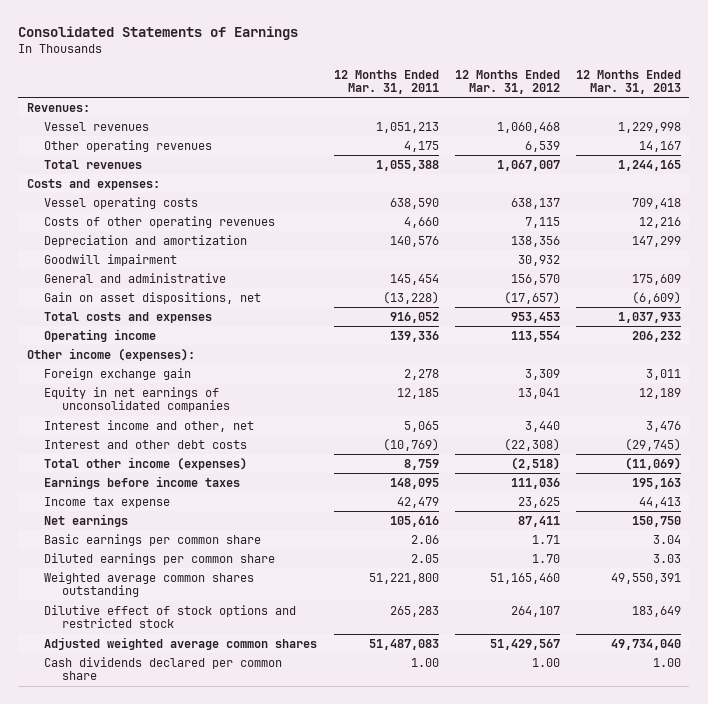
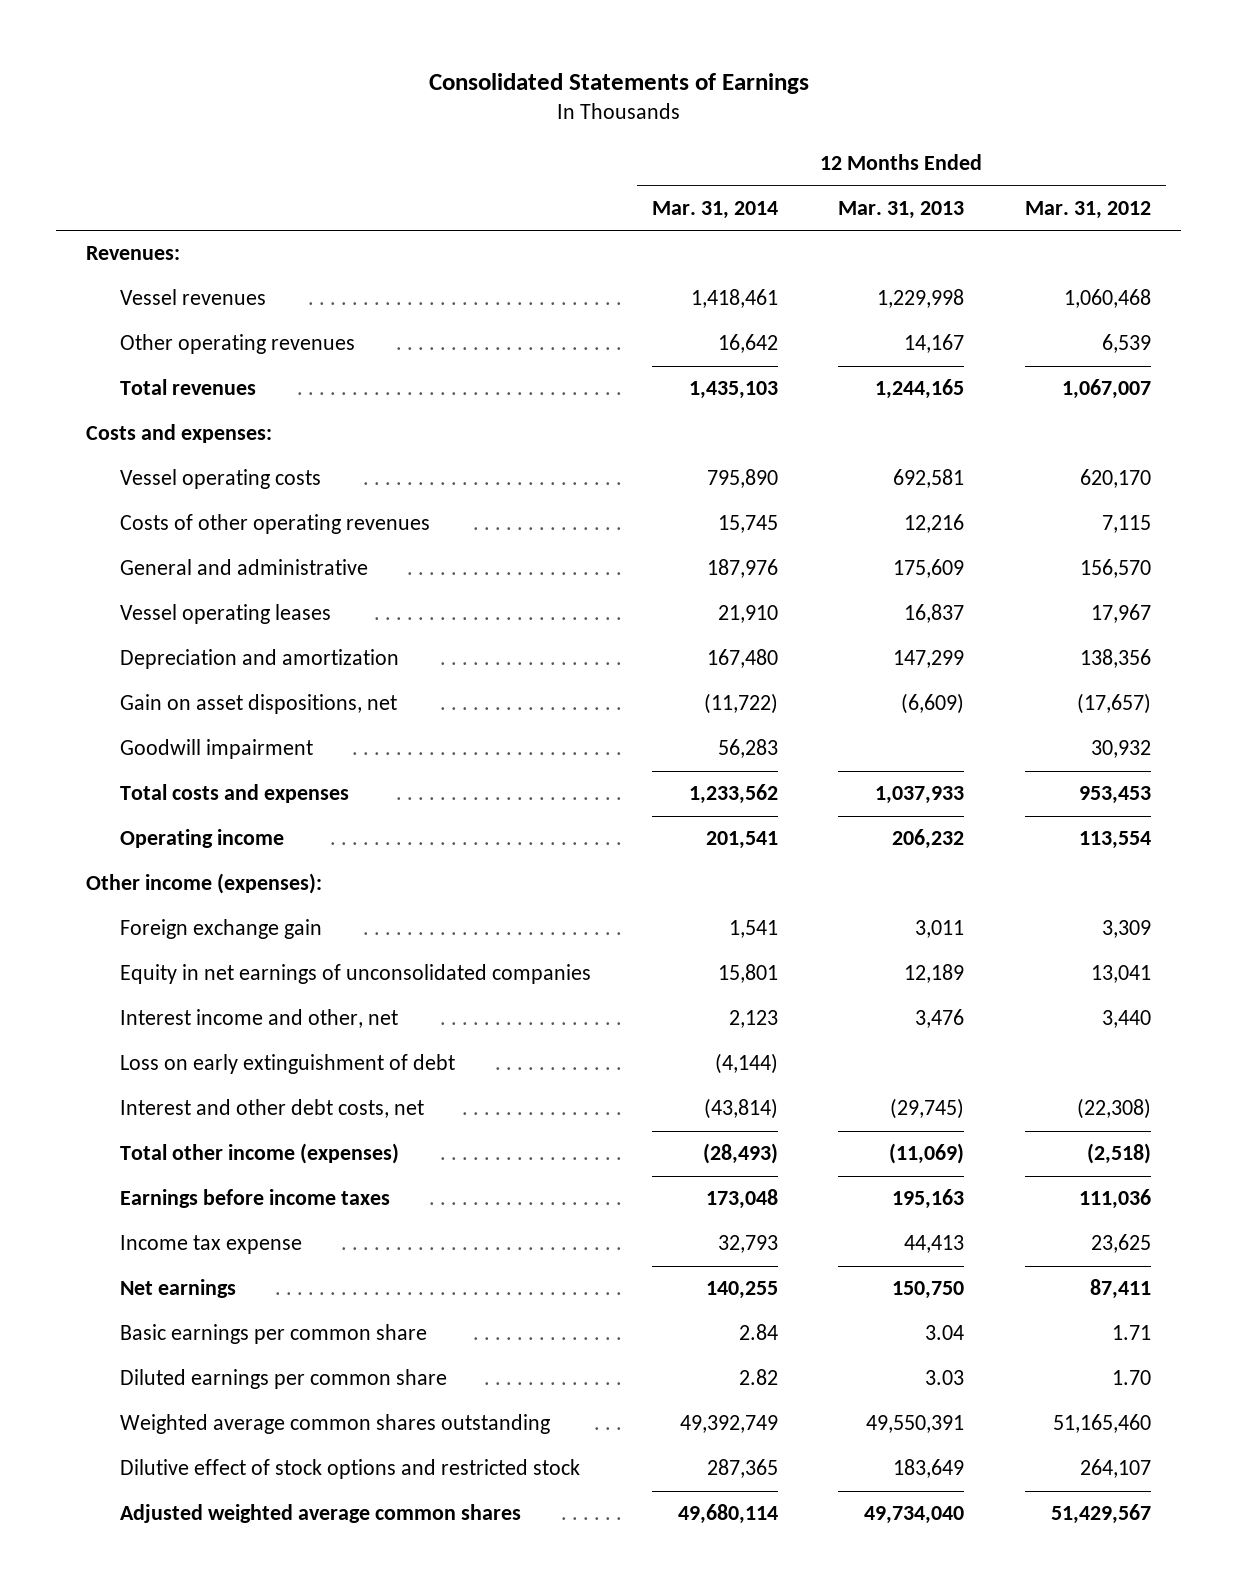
[333,69,439,95] 12 Months Ended Mar. 31, 2011 -> none
none -> [651,200,778,219] Mar. 31, 2014
[510,197,560,209] 638,137 -> [1079,469,1151,489] 620,170
[632,197,682,209] 709,418 -> [893,469,965,489] 692,581
none -> [120,604,332,625] Vessel operating leases
[44,234,248,247] Depreciation and amortization -> [120,649,400,670] Depreciation and amortization
[44,253,178,266] Goodwill impairment -> [120,739,314,760] Goodwill impairment
none -> [120,1054,456,1075] Loss on early extinguishment of debt
[44,439,248,449] Interest and other debt costs -> [120,1099,425,1119] Interest and other debt costs, net
[44,656,283,681] Cash dividends declared per common share -> none

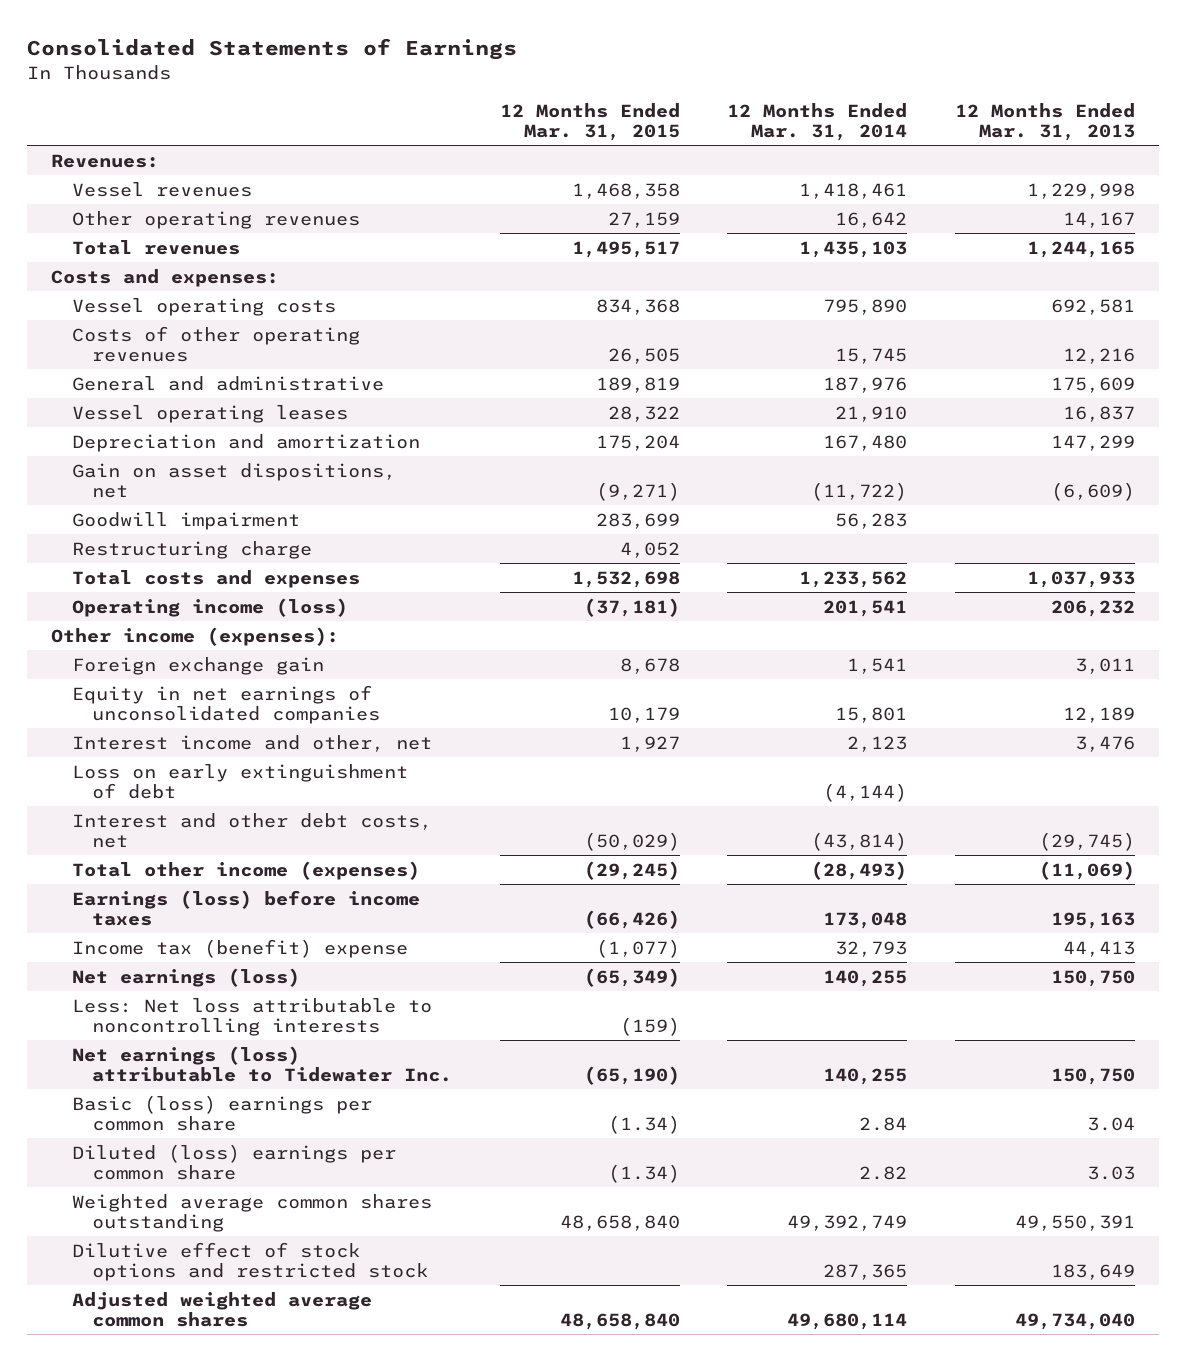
[1024,200,1151,219] Mar. 31, 2012 -> none
none -> [499,102,680,141] 12 Months Ended Mar. 31, 2015
none -> [71,540,312,559] Restructuring charge
[120,829,285,849] Operating income -> [71,597,348,617] Operating income (loss)
[120,1189,391,1209] Earnings before income taxes -> [71,889,420,926] Earnings (loss) before income taxes
[120,1235,303,1255] Income tax expense -> [71,938,408,958] Income tax (benefit) expense
none -> [71,967,300,987] Net earnings (loss)
none -> [71,997,432,1036] Less: Net loss attributable to noncontrolling interests
[120,1279,237,1299] Net earnings -> [71,1045,452,1082] Net earnings (loss) attributable to Tidewater Inc.
[120,1324,428,1345] Basic earnings per common share -> [71,1094,372,1131] Basic (loss) earnings per common share
[120,1369,448,1390] Diluted earnings per common share -> [71,1143,396,1180] Diluted (loss) earnings per common share

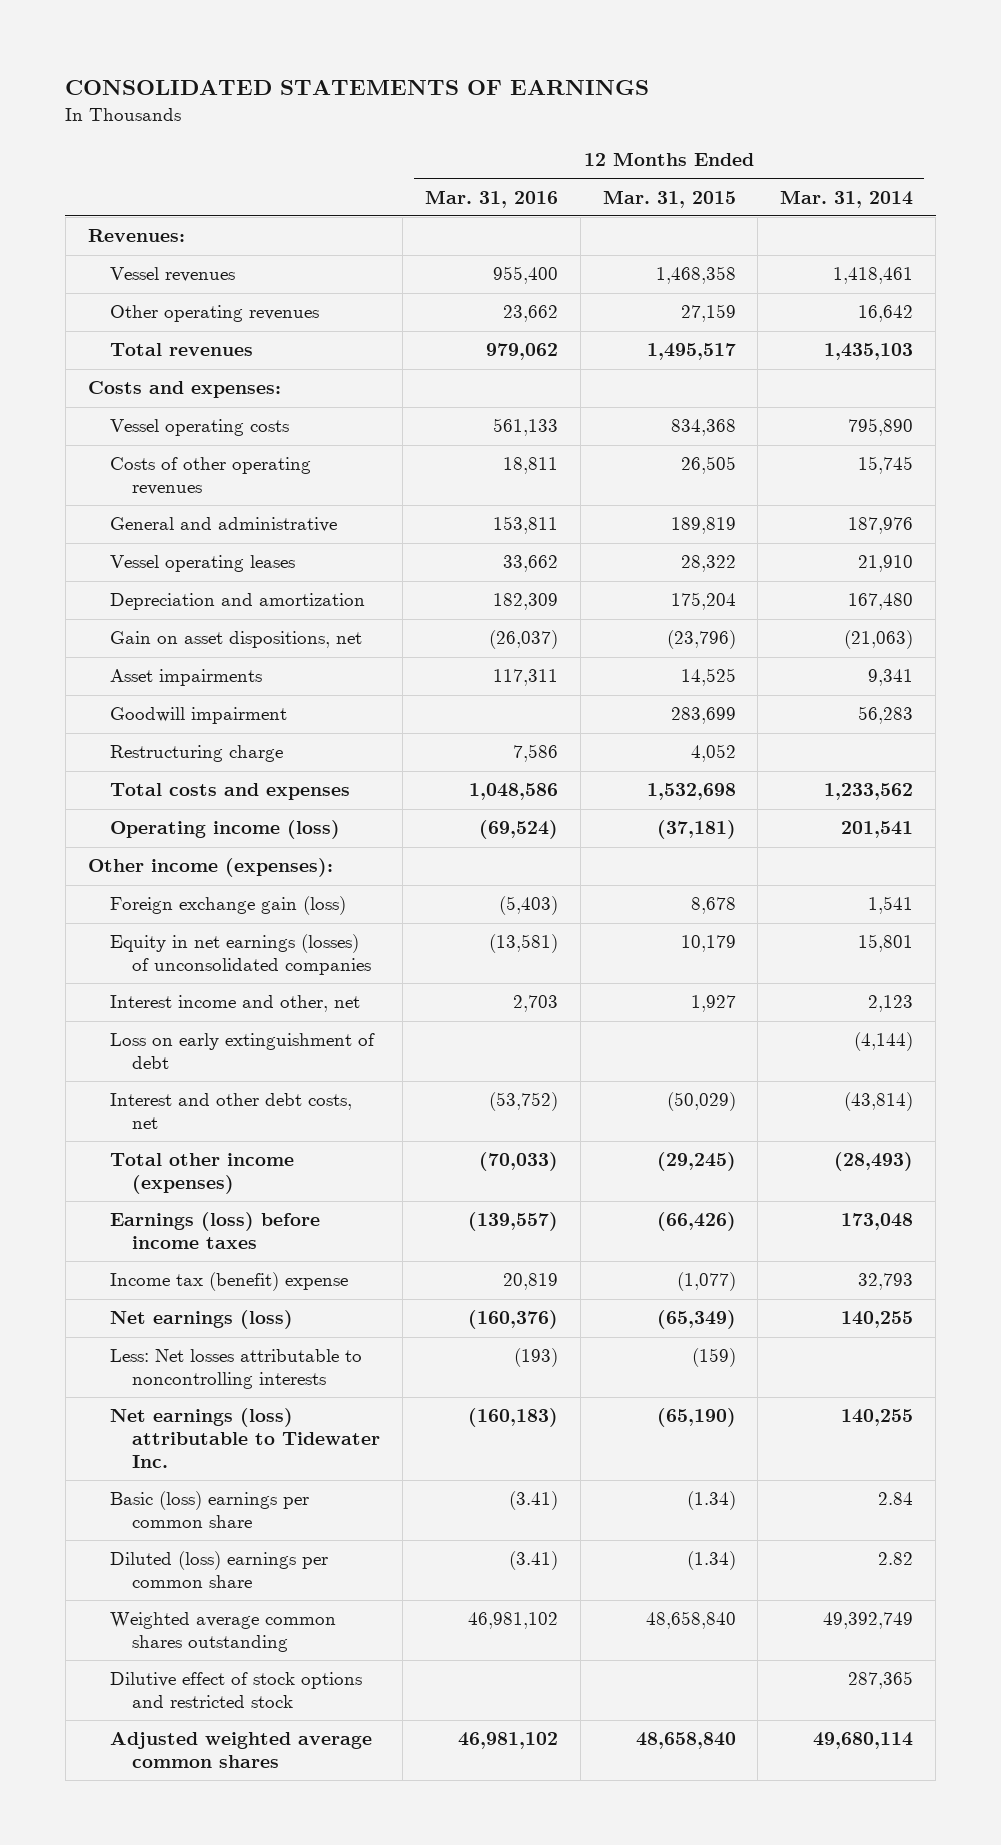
[27,37,518,60] Consolidated Statements of Earnings -> [65,80,650,96] CONSOLIDATED STATEMENTS OF EARNINGS
[955,102,1136,141] 12 Months Ended Mar. 31, 2013 -> none
none -> [424,189,558,208] Mar. 31, 2016
[595,481,680,501] (9,271) -> [666,630,736,650] (23,796)
[811,481,908,501] (11,722) -> [844,630,914,650] (21,063)
none -> [109,669,262,687] Asset impairments
[71,656,324,675] Foreign exchange gain -> [109,896,346,916] Foreign exchange gain (loss)
[71,684,380,724] Equity in net earnings of unconsolidated companies -> [109,934,372,976] Equity in net earnings (losses) of unconsolidated companies
[71,997,432,1036] Less: Net loss attributable to noncontrolling interests -> [109,1349,362,1390] Less: Net losses attributable to noncontrolling interests

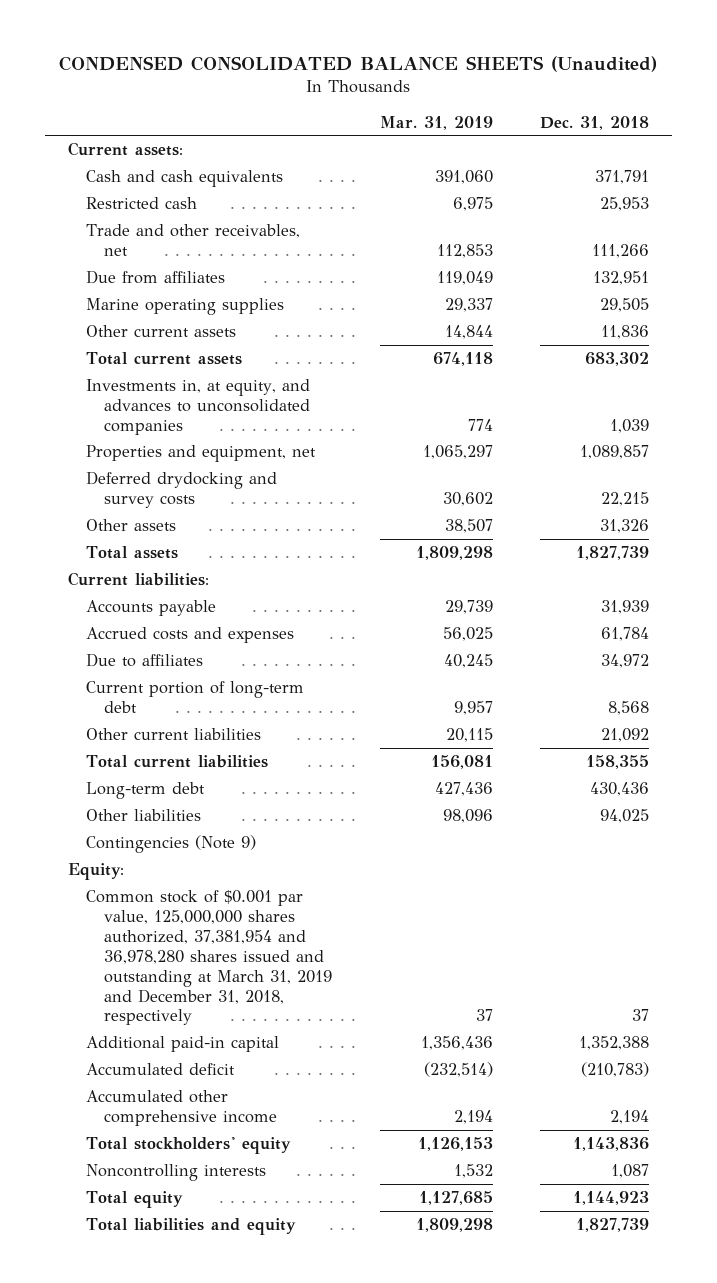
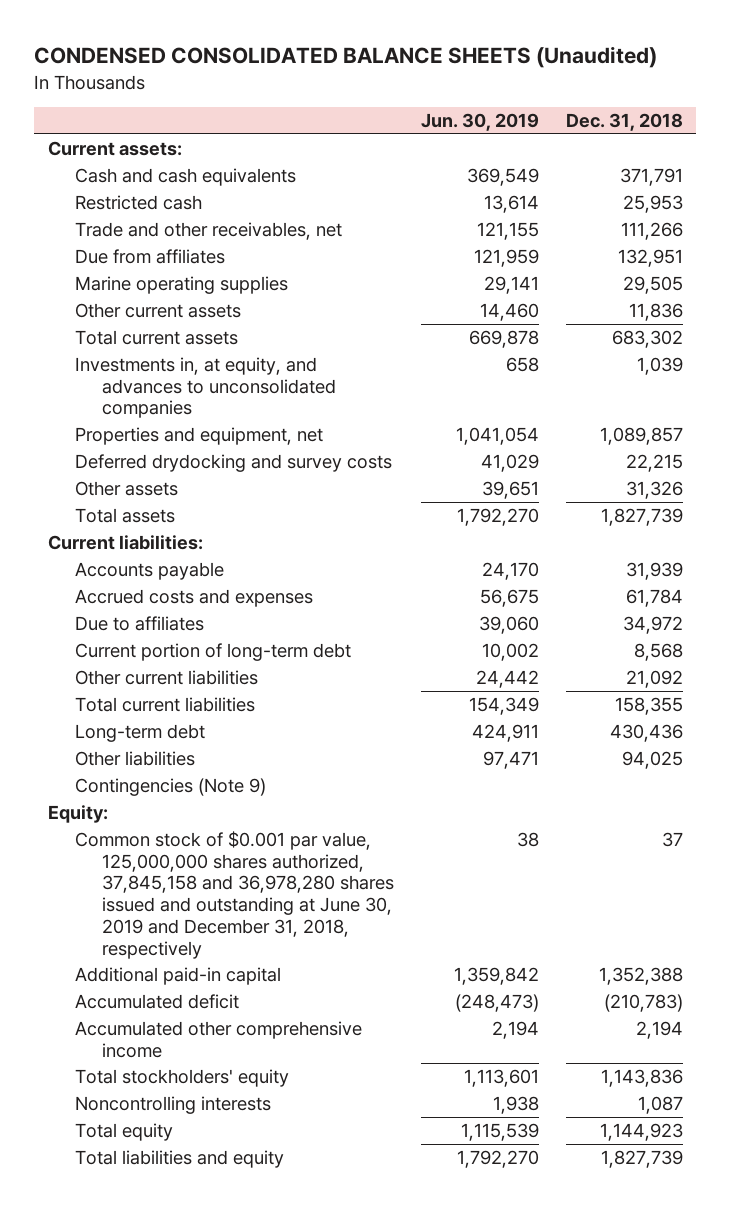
[379,115,493,130] Mar. 31, 2019 -> none
none -> [420,113,539,132] Jun. 30, 2019
[86,889,333,1026] Common stock of $0.001 par value, 125,000,000 shares authorized, 37,381,954 and 36,978,280 shares issued and outstanding at March 31, 2019 and December 31, 2018, respectively -> [75,830,395,959] Common stock of $0.001 par value, 125,000,000 shares authorized, 37,845,158 and 36,978,280 shares issued and outstanding at June 30, 2019 and December 31, 2018, respectively

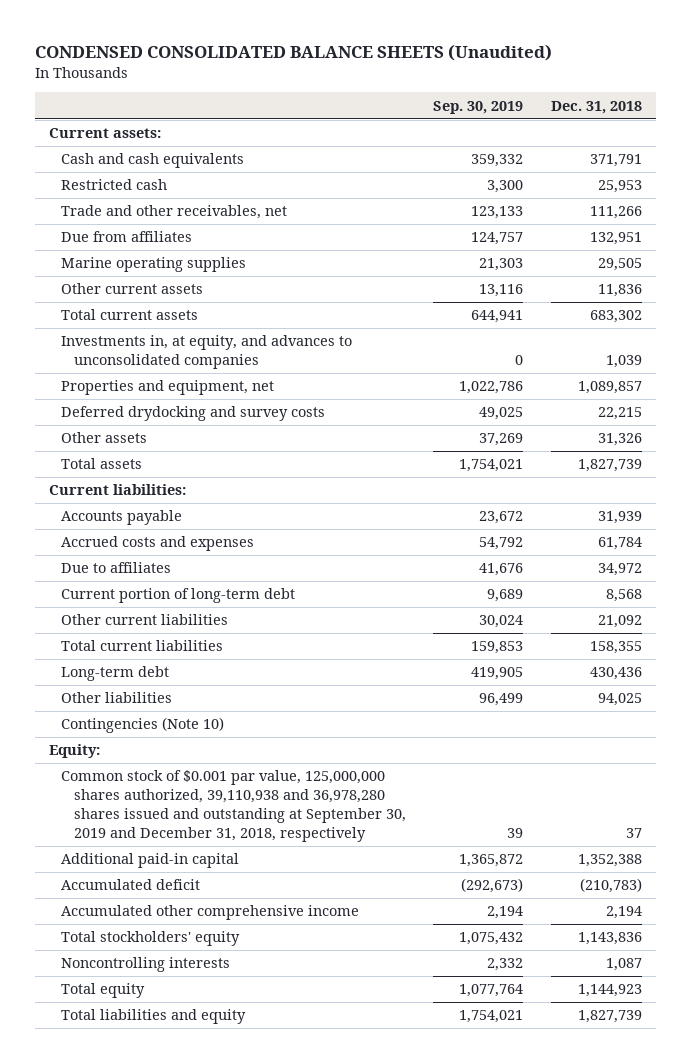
[420,113,539,132] Jun. 30, 2019 -> none
none -> [433,100,524,114] Sep. 30, 2019
[75,777,267,796] Contingencies (Note 9) -> [61,717,225,734] Contingencies (Note 10)
[75,830,395,959] Common stock of $0.001 par value, 125,000,000 shares authorized, 37,845,158 and 36,978,280 shares issued and outstanding at June 30, 2019 and December 31, 2018, respectively -> [61,770,406,843] Common stock of $0.001 par value, 125,000,000 shares authorized, 39,110,938 and 36,978,280 shares issued and outstanding at September 30, 2019 and December 31, 2018, respectively

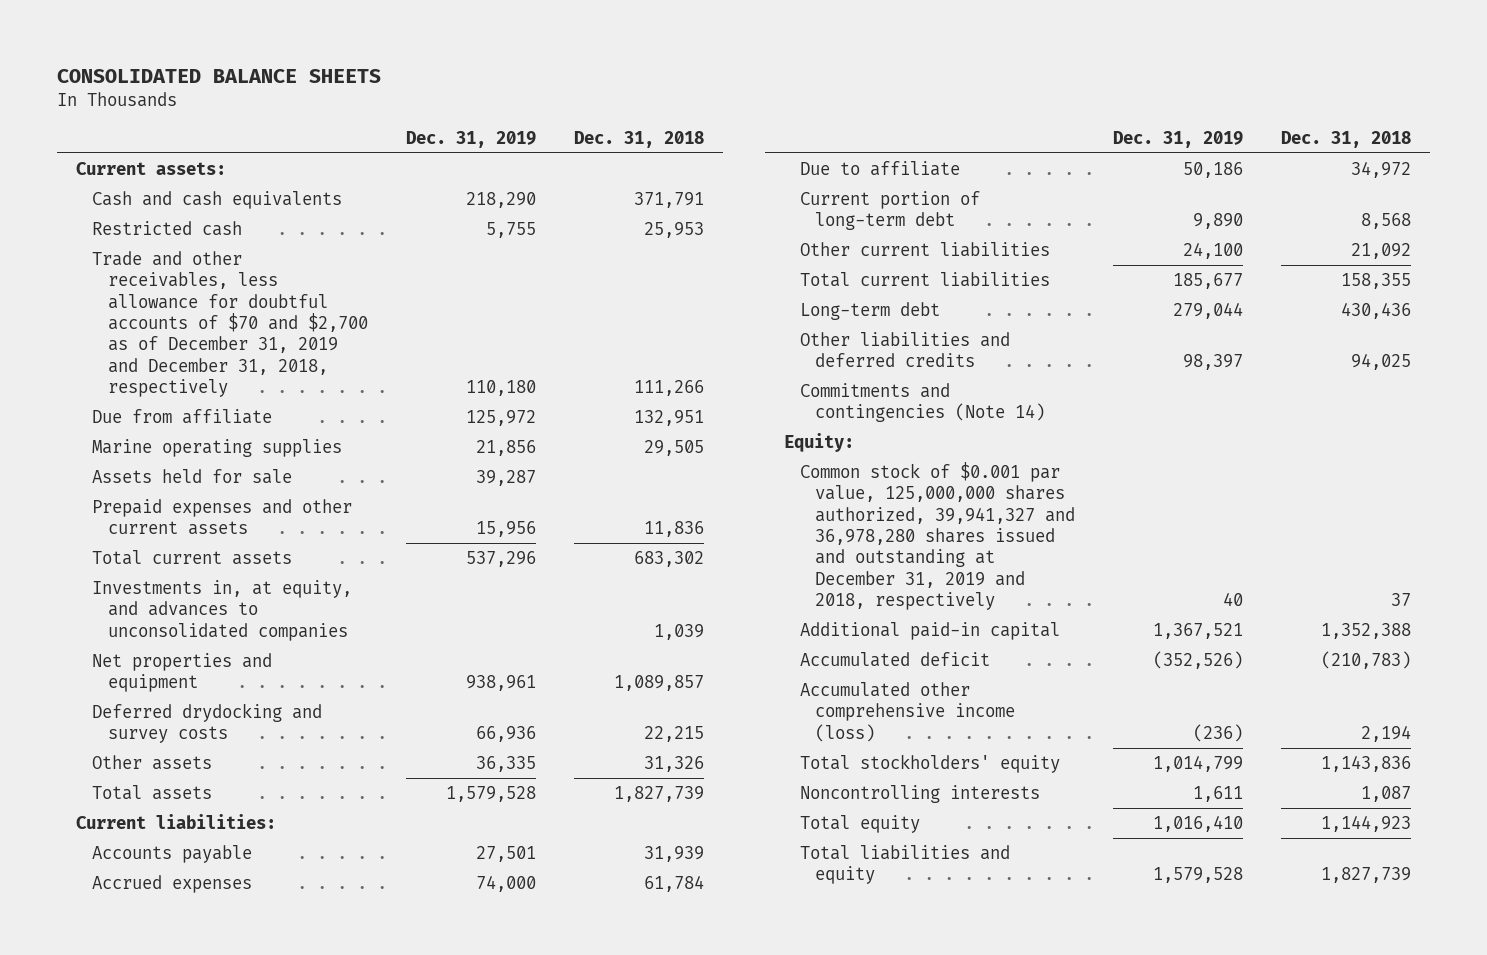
[35,44,553,62] CONDENSED CONSOLIDATED BALANCE SHEETS (Unaudited) -> [57,69,382,84] CONSOLIDATED BALANCE SHEETS
[433,100,524,114] Sep. 30, 2019 -> none
none -> [405,130,536,148] Dec. 31, 2019
[61,205,288,220] Trade and other receivables, net -> [91,250,368,398] Trade and other receivables, less allowance for doubtful accounts of $70 and $2,700 as of December 31, 2019 and December 31, 2018, respectively
[61,231,193,243] Due from affiliates -> [91,408,272,424] Due from affiliate
none -> [91,468,292,484] Assets held for sale
[61,283,204,295] Other current assets -> [91,498,352,536] Prepaid expenses and other current assets
[61,380,275,396] Properties and equipment, net -> [91,652,272,693] Net properties and equipment
[61,536,255,552] Accrued costs and expenses -> [91,874,252,893] Accrued expenses
[61,562,172,574] Due to affiliates -> [799,160,960,176] Due to affiliate
[61,692,173,704] Other liabilities -> [799,331,1010,368] Other liabilities and deferred credits
[61,717,225,734] Contingencies (Note 10) -> [799,382,1046,423] Commitments and contingencies (Note 14)
[61,770,406,843] Common stock of $0.001 par value, 125,000,000 shares authorized, 39,110,938 and 36,978,280 shares issued and outstanding at September 30, 2019 and December 31, 2018, respectively -> [799,461,1076,611] Common stock of $0.001 par value, 125,000,000 shares authorized, 39,941,327 and 36,978,280 shares issued and outstanding at December 31, 2019 and 2018, respectively
[61,905,360,921] Accumulated other comprehensive income -> [799,681,1016,742] Accumulated other comprehensive income (loss)

